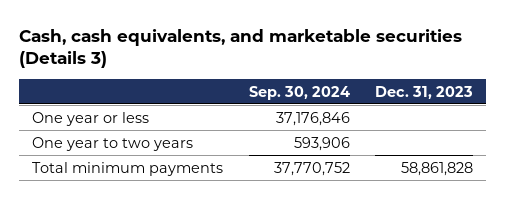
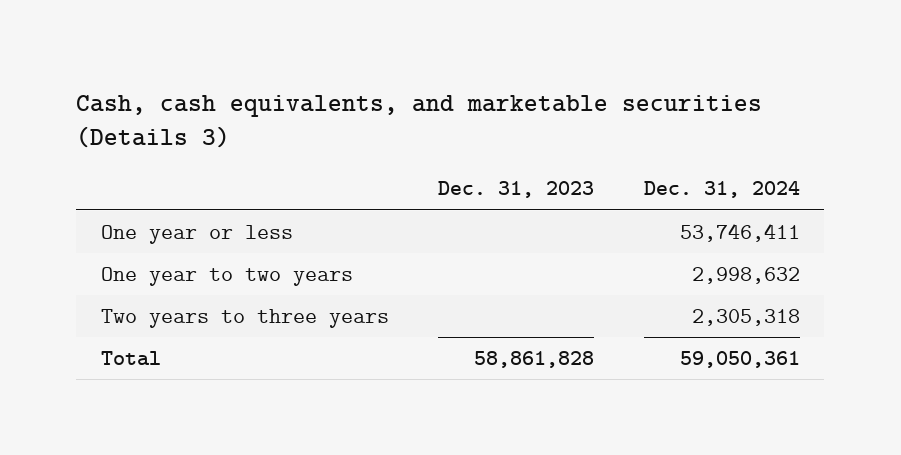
[248,85,350,100] Sep. 30, 2024 -> none
none -> [643,181,800,199] Dec. 31, 2024
none -> [100,308,389,328] Two years to three years
[31,161,223,176] Total minimum payments -> [100,350,161,366] Total

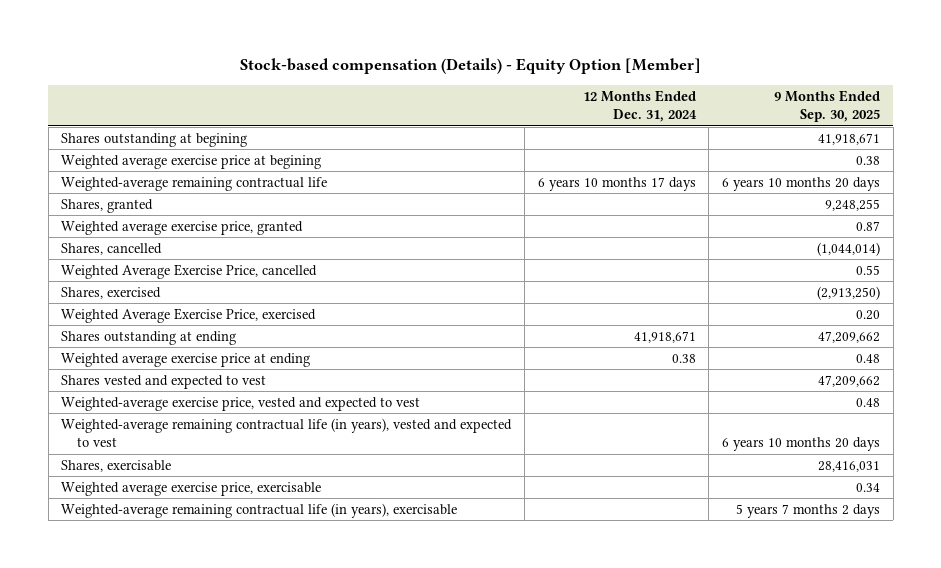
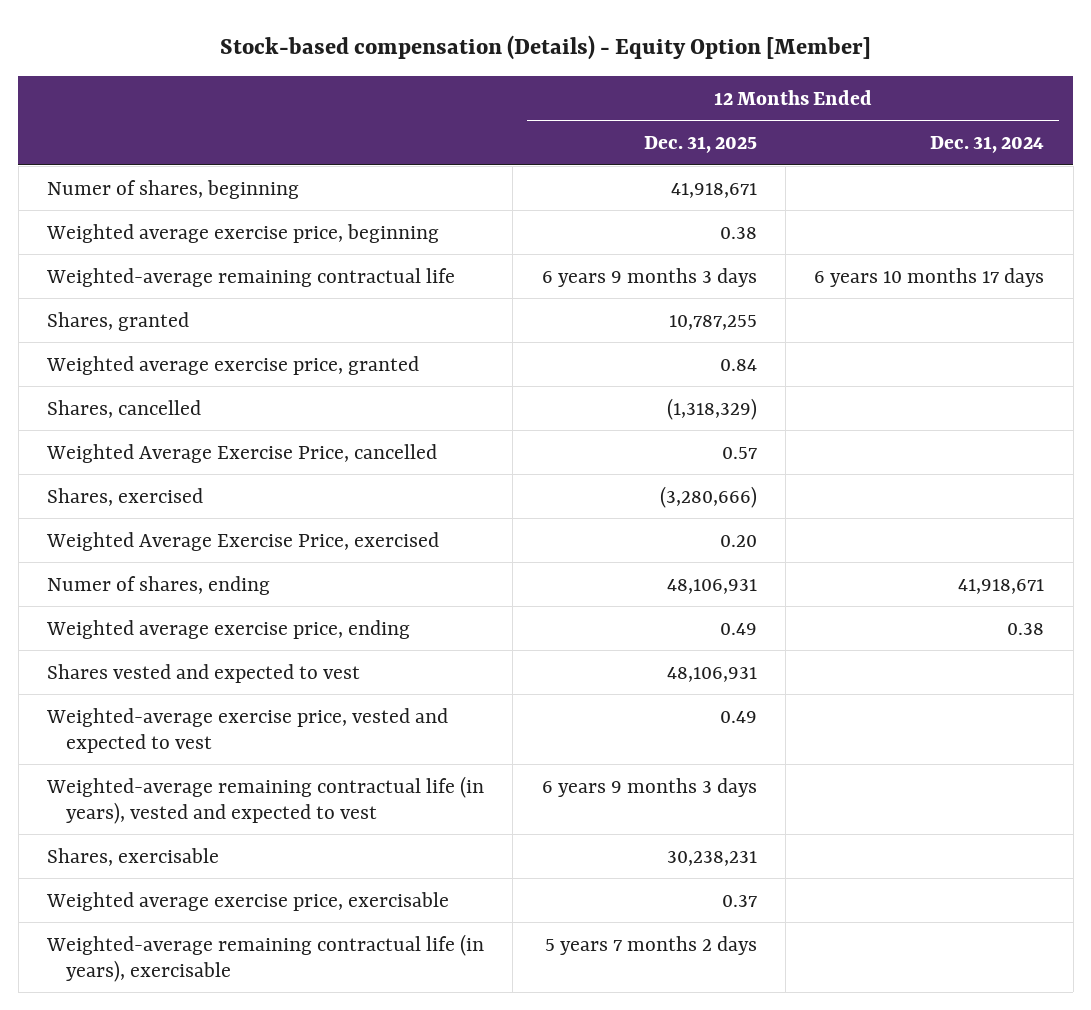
[773,89,880,123] 9 Months Ended Sep. 30, 2025 -> none
none -> [643,135,757,153] Dec. 31, 2025
[61,132,248,147] Shares outstanding at begining -> [47,179,300,199] Numer of shares, beginning
[61,154,322,169] Weighted average exercise price at begining -> [46,223,440,243] Weighted average exercise price, beginning
[61,330,237,345] Shares outstanding at ending -> [47,575,271,595] Numer of shares, ending
[61,352,311,367] Weighted average exercise price at ending -> [46,619,411,639] Weighted average exercise price, ending

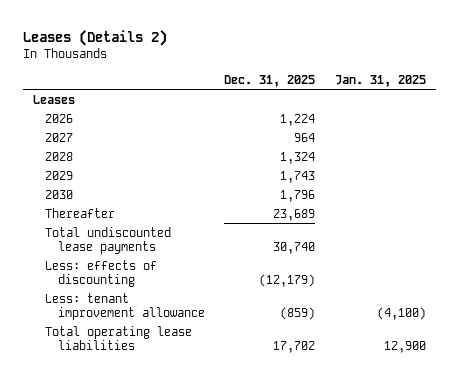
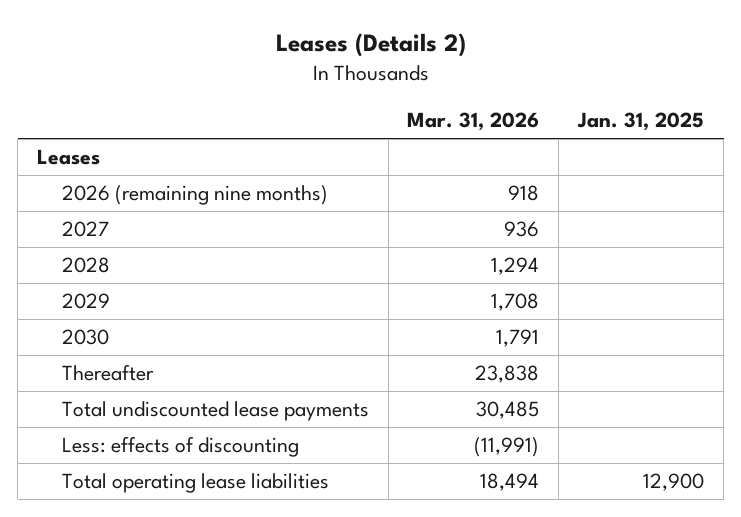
[224,75,316,88] Dec. 31, 2025 -> none
none -> [407,112,540,132] Mar. 31, 2026
[45,113,74,123] 2026 -> [61,185,328,206] 2026 (remaining nine months)
[45,292,205,320] Less: tenant improvement allowance -> none

